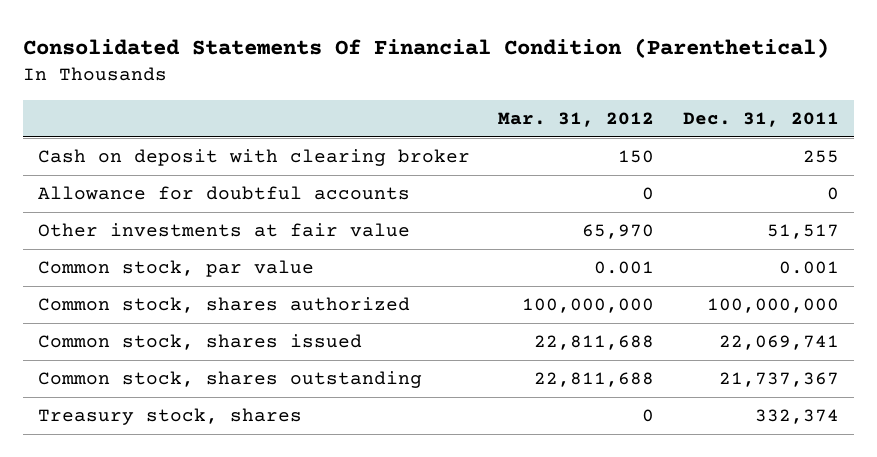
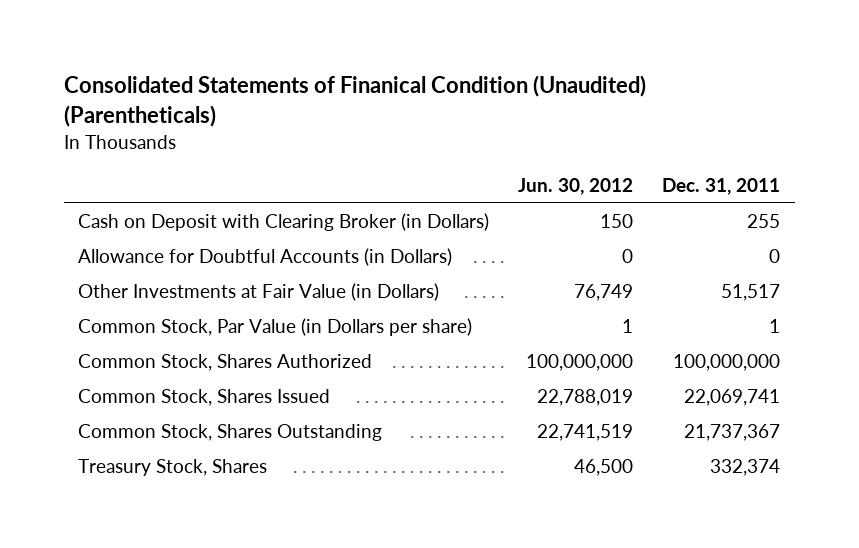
[23,37,830,58] Consolidated Statements Of Financial Condition (Parenthetical) -> [63,75,646,127] Consolidated Statements of Finanical Condition (Unaudited) (Parentheticals)
[498,112,655,128] Mar. 31, 2012 -> none
none -> [518,178,634,196] Jun. 30, 2012
[37,149,470,167] Cash on deposit with clearing broker -> [78,213,490,232] Cash on Deposit with Clearing Broker (in Dollars)
[37,186,410,201] Allowance for doubtful accounts -> [78,248,453,267] Allowance for Doubtful Accounts (in Dollars)
[37,223,410,238] Other investments at fair value -> [78,283,440,302] Other Investments at Fair Value (in Dollars)
[37,260,314,278] Common stock, par value -> [78,318,473,337] Common Stock, Par Value (in Dollars per share)
[779,261,840,275] 0.001 -> [769,319,781,334] 1
[37,297,410,314] Common stock, shares authorized -> [78,354,373,372] Common Stock, Shares Authorized
[37,334,362,351] Common stock, shares issued -> [78,389,331,407] Common Stock, Shares Issued
[37,371,422,389] Common stock, shares outstanding -> [78,424,383,442] Common Stock, Shares Outstanding
[37,408,302,426] Treasury stock, shares -> [78,459,268,477] Treasury Stock, Shares

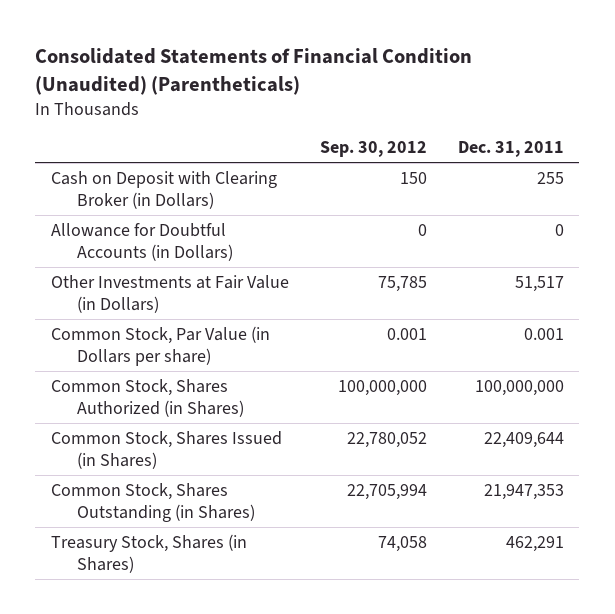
[63,75,646,127] Consolidated Statements of Finanical Condition (Unaudited) (Parentheticals) -> [35,48,473,95] Consolidated Statements of Financial Condition (Unaudited) (Parentheticals)
[518,178,634,196] Jun. 30, 2012 -> none
none -> [319,141,427,158] Sep. 30, 2012
[769,319,781,334] 1 -> [523,327,564,340] 0.001
[78,354,373,372] Common Stock, Shares Authorized -> [50,378,244,418] Common Stock, Shares Authorized (in Shares)
[78,389,331,407] Common Stock, Shares Issued -> [50,430,282,470] Common Stock, Shares Issued (in Shares)
[684,389,781,407] 22,069,741 -> [483,431,564,448] 22,409,644
[78,424,383,442] Common Stock, Shares Outstanding -> [50,482,255,523] Common Stock, Shares Outstanding (in Shares)
[684,424,781,442] 21,737,367 -> [483,483,564,500] 21,947,353
[78,459,268,477] Treasury Stock, Shares -> [50,533,247,574] Treasury Stock, Shares (in Shares)
[710,459,781,477] 332,374 -> [505,535,564,552] 462,291

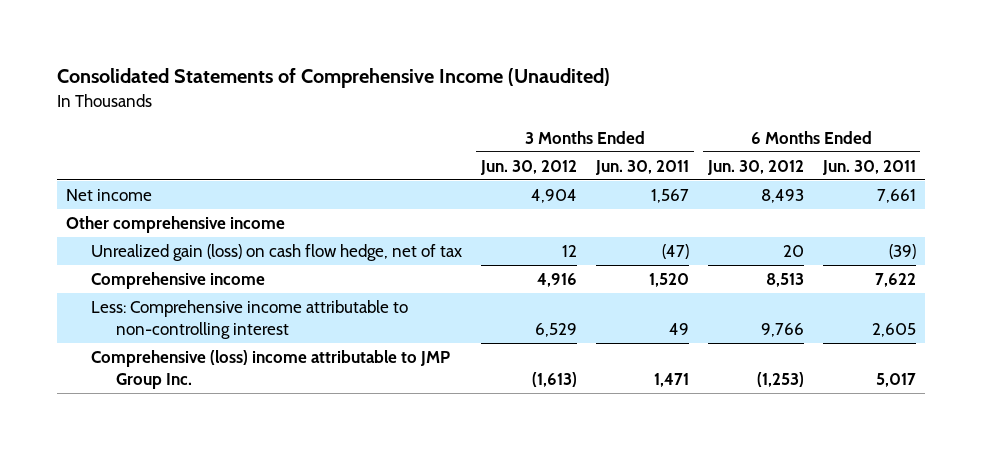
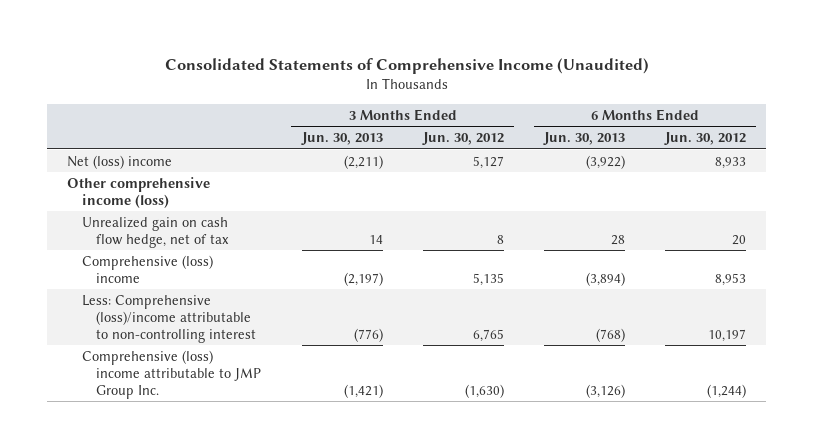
[594,159,689,175] Jun. 30, 2011 -> none
[821,159,916,175] Jun. 30, 2011 -> none
none -> [300,132,383,146] Jun. 30, 2013
none -> [542,132,625,146] Jun. 30, 2013
[66,188,153,201] Net income -> [67,154,173,169] Net (loss) income
[530,188,577,203] 4,904 -> [472,155,504,169] 5,127
[760,188,804,203] 8,493 -> [715,156,747,169] 8,933
[66,215,286,233] Other comprehensive income -> [67,176,211,208] Other comprehensive income (loss)
[90,243,462,261] Unrealized gain (loss) on cash flow hedge, net of tax -> [81,216,230,248] Unrealized gain on cash flow hedge, net of tax
[561,244,577,257] 12 -> [496,234,504,244] 8
[90,271,265,289] Comprehensive income -> [81,254,213,283] Comprehensive (loss) income
[536,272,577,287] 4,916 -> [472,272,504,286] 5,135
[765,272,804,287] 8,513 -> [715,272,747,286] 8,953
[90,299,408,339] Less: Comprehensive income attributable to non-controlling interest -> [81,294,257,343] Less: Comprehensive (loss)/income attributable to non-controlling interest
[534,322,577,337] 6,529 -> [472,328,504,342] 6,765
[760,322,804,337] 9,766 -> [708,328,747,342] 10,197
[531,371,577,387] (1,613) -> [464,383,504,398] (1,630)
[756,371,804,387] (1,253) -> [707,383,747,398] (1,244)

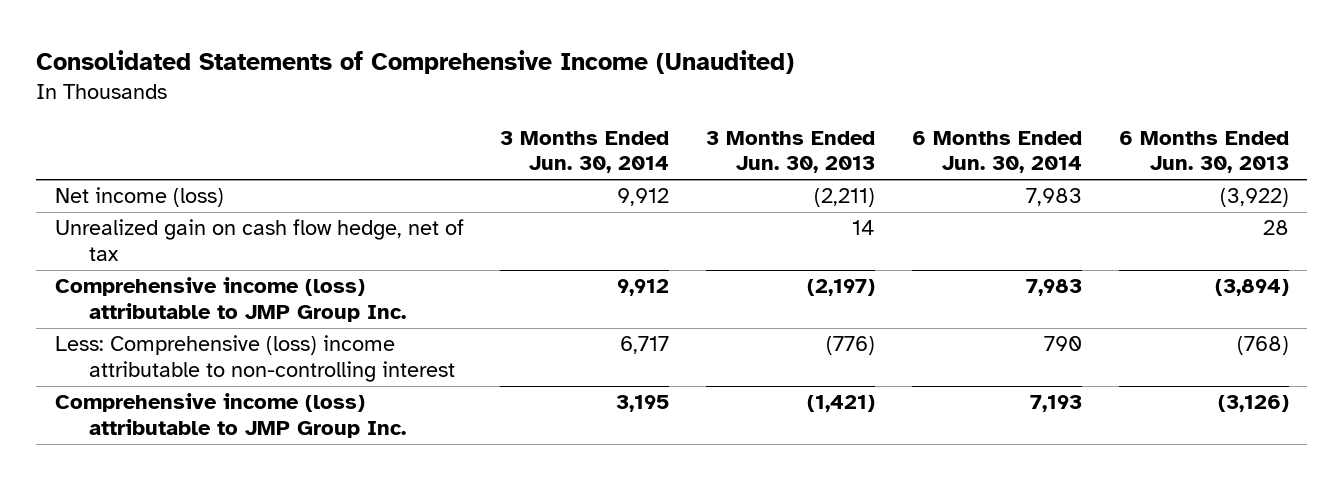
[421,132,504,146] Jun. 30, 2012 -> none
[664,132,747,146] Jun. 30, 2012 -> none
none -> [500,130,670,174] 3 Months Ended Jun. 30, 2014
none -> [911,130,1082,174] 6 Months Ended Jun. 30, 2014
[67,176,211,208] Other comprehensive income (loss) -> none
[67,154,173,169] Net (loss) income -> [54,187,224,208] Net income (loss)
[81,254,213,283] Comprehensive (loss) income -> [54,277,406,323] Comprehensive income (loss) attributable to JMP Group Inc.
[81,294,257,343] Less: Comprehensive (loss)/income attributable to non-controlling interest -> [54,335,455,383] Less: Comprehensive (loss) income attributable to non-controlling interest
[81,349,262,399] Comprehensive (loss) income attributable to JMP Group Inc. -> [54,393,406,439] Comprehensive income (loss) attributable to JMP Group Inc.

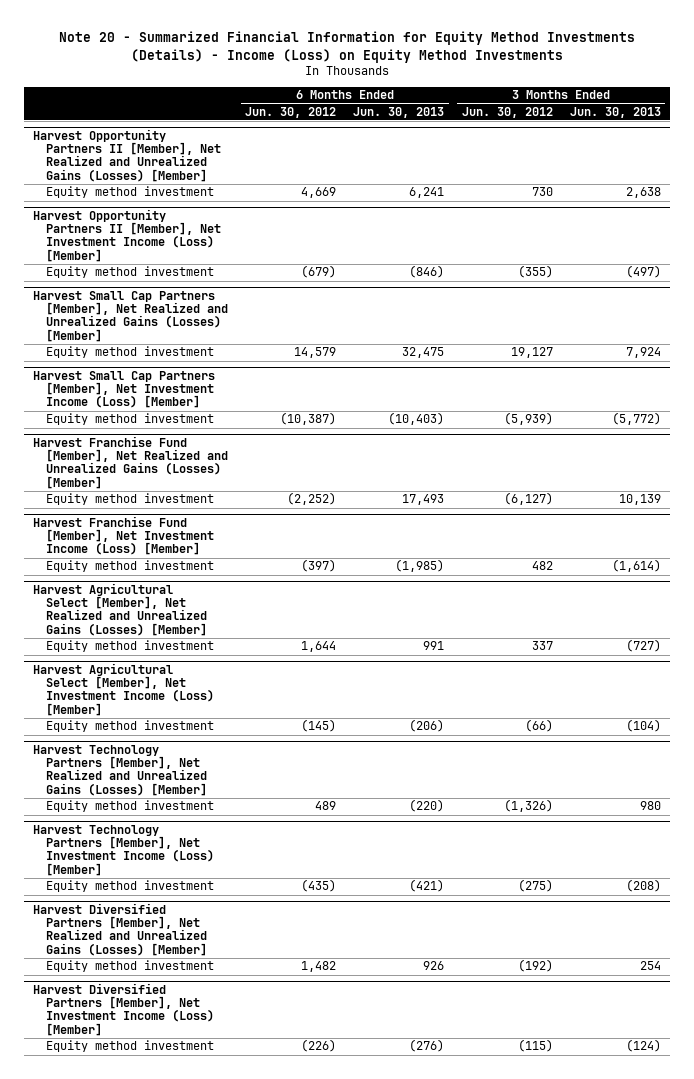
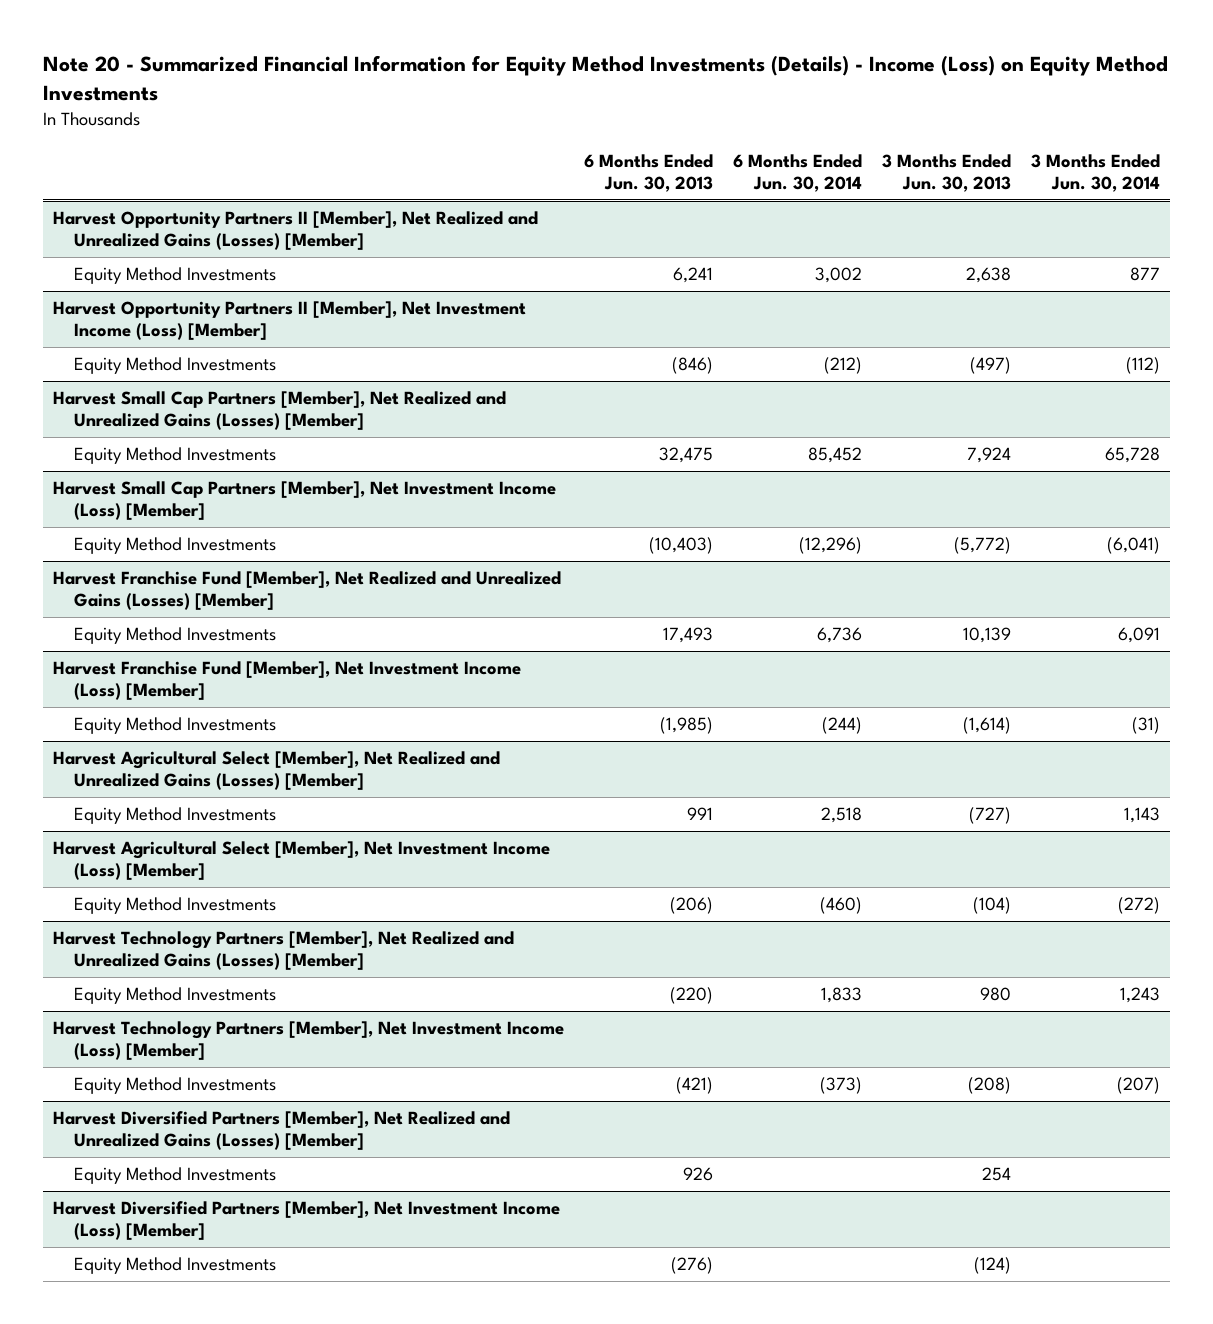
[245,106,337,118] Jun. 30, 2012 -> none
[461,106,553,118] Jun. 30, 2012 -> none
none -> [732,153,862,192] 6 Months Ended Jun. 30, 2014
none -> [1030,153,1160,192] 3 Months Ended Jun. 30, 2014
[45,186,214,199] Equity method investment -> [73,267,276,285] Equity Method Investments
[45,266,214,279] Equity method investment -> [73,357,276,375] Equity Method Investments
[45,346,214,359] Equity method investment -> [73,447,276,465] Equity Method Investments
[45,413,214,426] Equity method investment -> [73,537,276,555] Equity Method Investments
[45,493,214,506] Equity method investment -> [73,627,276,645] Equity Method Investments
[45,560,214,573] Equity method investment -> [73,717,276,735] Equity Method Investments
[45,640,214,653] Equity method investment -> [73,807,276,825] Equity Method Investments
[45,720,214,733] Equity method investment -> [73,897,276,915] Equity Method Investments
[45,800,214,813] Equity method investment -> [73,987,276,1005] Equity Method Investments
[45,880,214,893] Equity method investment -> [73,1077,276,1095] Equity Method Investments
[45,960,214,973] Equity method investment -> [73,1167,276,1185] Equity Method Investments
[45,1040,214,1053] Equity method investment -> [73,1257,276,1275] Equity Method Investments

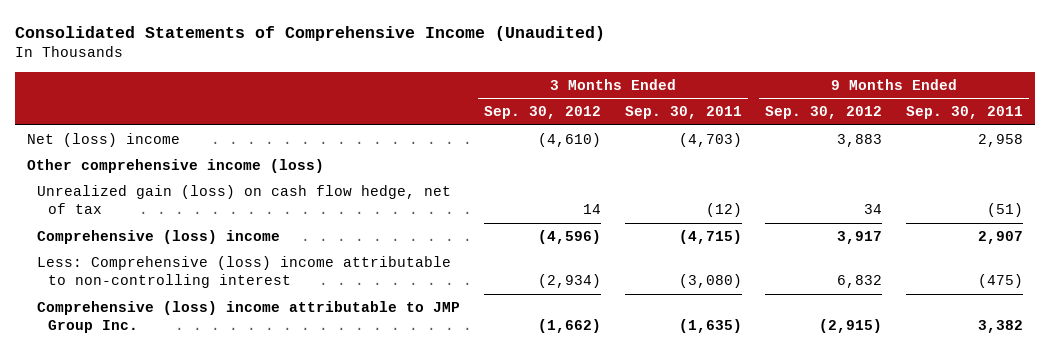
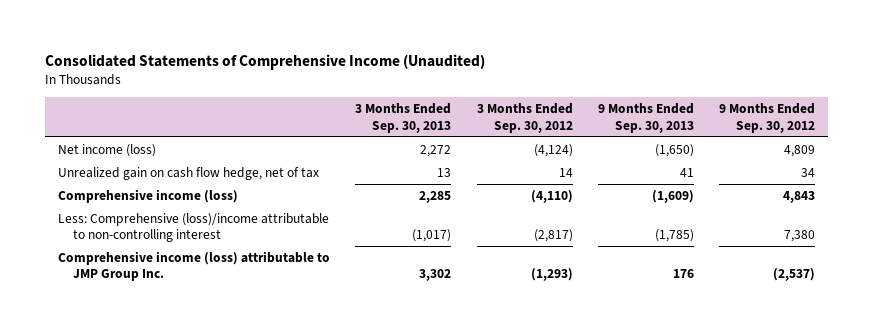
[624,106,742,120] Sep. 30, 2011 -> none
[905,106,1023,120] Sep. 30, 2011 -> none
none -> [355,102,452,133] 3 Months Ended Sep. 30, 2013
none -> [597,102,694,133] 9 Months Ended Sep. 30, 2013
[27,158,325,173] Other comprehensive income (loss) -> none
[27,132,181,147] Net (loss) income -> [57,143,156,157] Net income (loss)
[538,132,602,147] (4,610) -> [533,143,573,157] (4,124)
[837,133,883,147] 3,883 -> [784,144,816,157] 4,809
[37,184,452,215] Unrealized gain (loss) on cash flow hedge, net of tax -> [57,166,319,180] Unrealized gain on cash flow hedge, net of tax
[37,229,281,244] Comprehensive (loss) income -> [57,188,238,203] Comprehensive income (loss)
[538,229,602,244] (4,596) -> [530,189,573,203] (4,110)
[837,230,883,244] 3,917 -> [783,190,816,203] 4,843
[37,255,452,289] Less: Comprehensive (loss) income attributable to non-controlling interest -> [57,212,329,243] Less: Comprehensive (loss)/income attributable to non-controlling interest
[538,274,602,289] (2,934) -> [533,229,573,243] (2,817)
[837,275,883,289] 6,832 -> [784,230,816,243] 7,380
[37,300,461,334] Comprehensive (loss) income attributable to JMP Group Inc. -> [57,250,330,282] Comprehensive income (loss) attributable to JMP Group Inc.
[538,319,602,334] (1,662) -> [530,268,573,282] (1,293)
[819,319,883,334] (2,915) -> [773,268,816,282] (2,537)

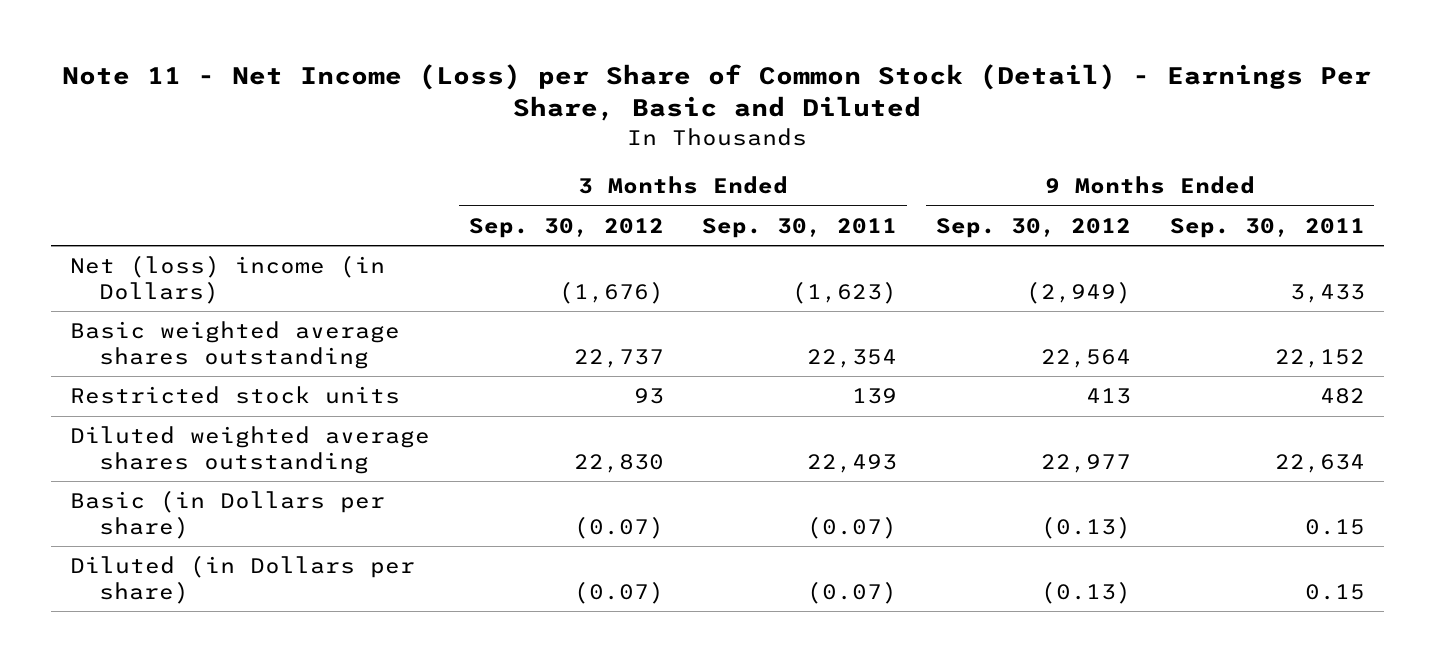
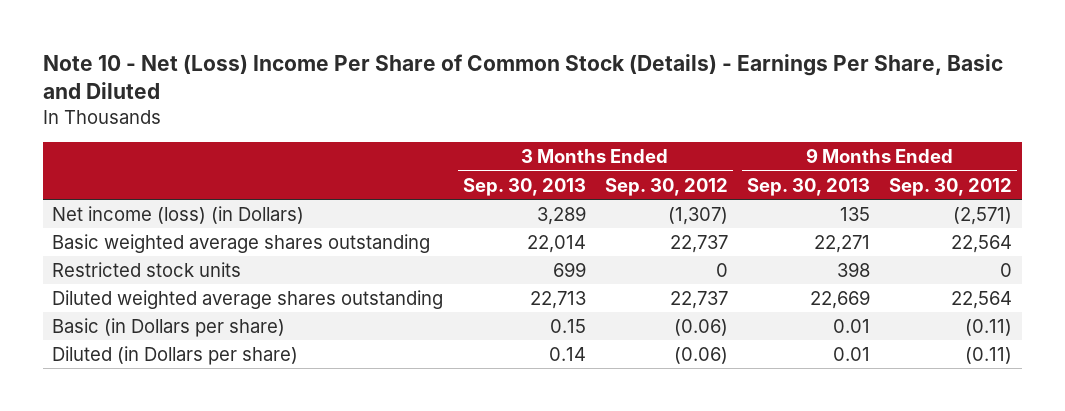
[62,63,1372,122] Note 11 - Net Income (Loss) per Share of Common Stock (Detail) - Earnings Per Share, Basic and Diluted -> [42,54,1003,100] Note 10 - Net (Loss) Income Per Share of Common Stock (Details) - Earnings Per Share, Basic and Diluted
[702,217,898,238] Sep. 30, 2011 -> none
[1169,217,1365,238] Sep. 30, 2011 -> none
none -> [462,177,586,196] Sep. 30, 2013
none -> [747,177,871,196] Sep. 30, 2013
[70,255,386,304] Net (loss) income (in Dollars) -> [52,205,305,224] Net income (loss) (in Dollars)
[558,280,664,304] (1,676) -> [667,206,728,225] (1,307)
[1026,280,1132,304] (2,949) -> [953,206,1013,225] (2,571)
[633,388,664,405] 93 -> [715,262,728,277] 0
[1086,388,1132,405] 413 -> [1000,262,1013,277] 0
[573,453,664,473] 22,830 -> [669,290,728,309] 22,737
[1041,453,1132,473] 22,977 -> [951,290,1013,309] 22,564
[573,515,664,539] (0.07) -> [673,318,728,336] (0.06)
[1041,515,1132,539] (0.13) -> [965,318,1013,336] (0.11)
[573,580,664,604] (0.07) -> [673,346,728,364] (0.06)
[1041,580,1132,604] (0.13) -> [965,346,1013,364] (0.11)

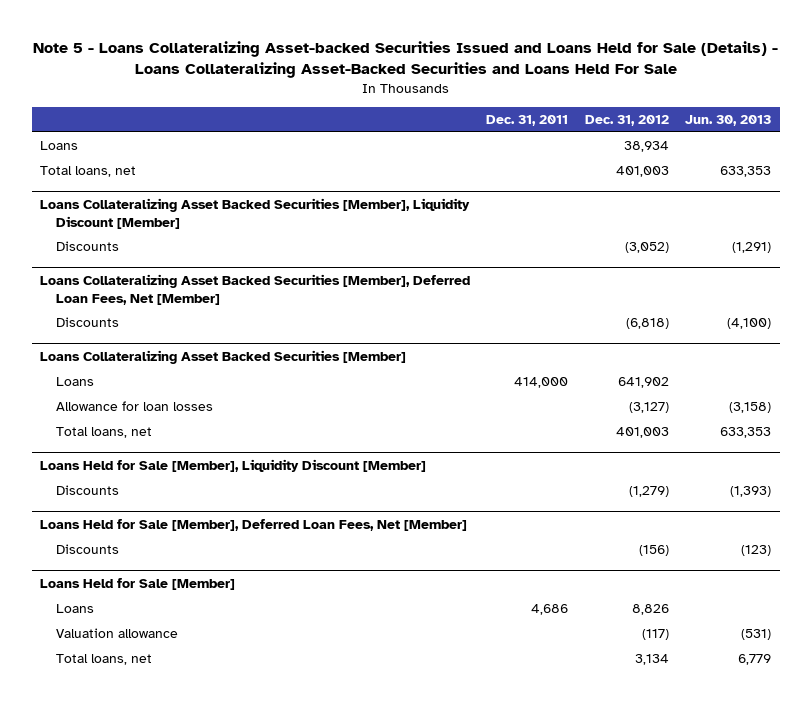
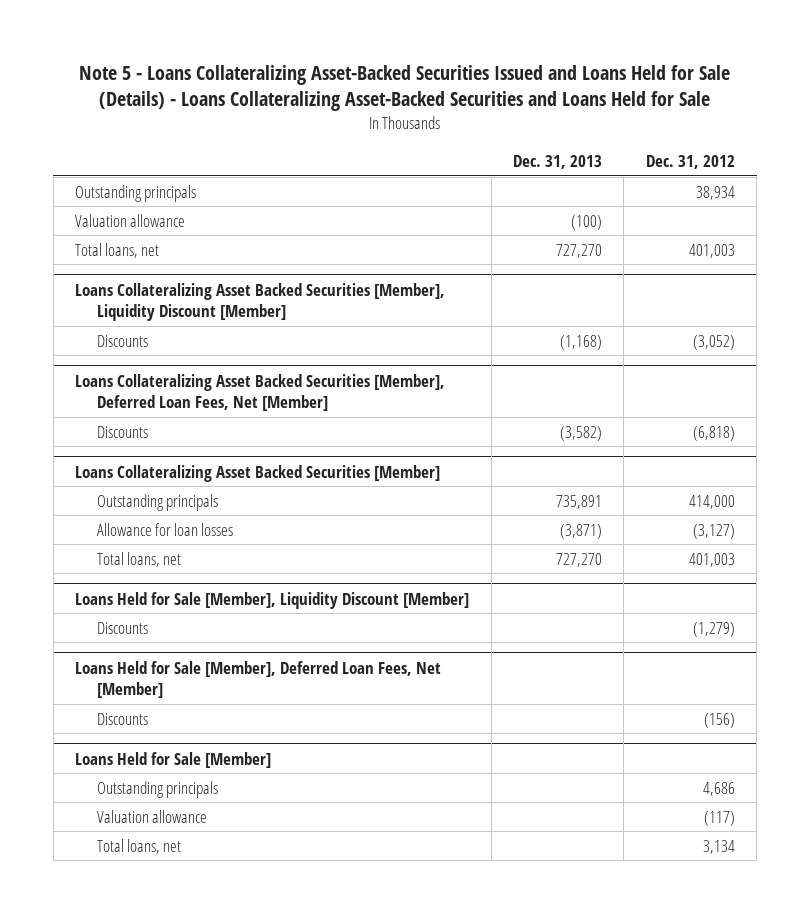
[32,40,778,79] Note 5 - Loans Collateralizing Asset-backed Securities Issued and Loans Held for Sale (Details) - Loans Collateralizing Asset-Backed Securities and Loans Held For Sale -> [78,64,730,112] Note 5 - Loans Collateralizing Asset-Backed Securities Issued and Loans Held for Sale (Details) - Loans Collateralizing Asset-Backed Securities and Loans Held for Sale
[486,115,569,127] Dec. 31, 2011 -> none
[685,115,772,127] Jun. 30, 2013 -> none
none -> [512,155,602,170] Dec. 31, 2013
[39,141,78,151] Loans -> [75,184,197,202] Outstanding principals
none -> [75,213,186,227] Valuation allowance
[56,377,95,387] Loans -> none
none -> [97,493,219,511] Outstanding principals
[56,604,95,614] Loans -> none
none -> [97,780,219,798] Outstanding principals

